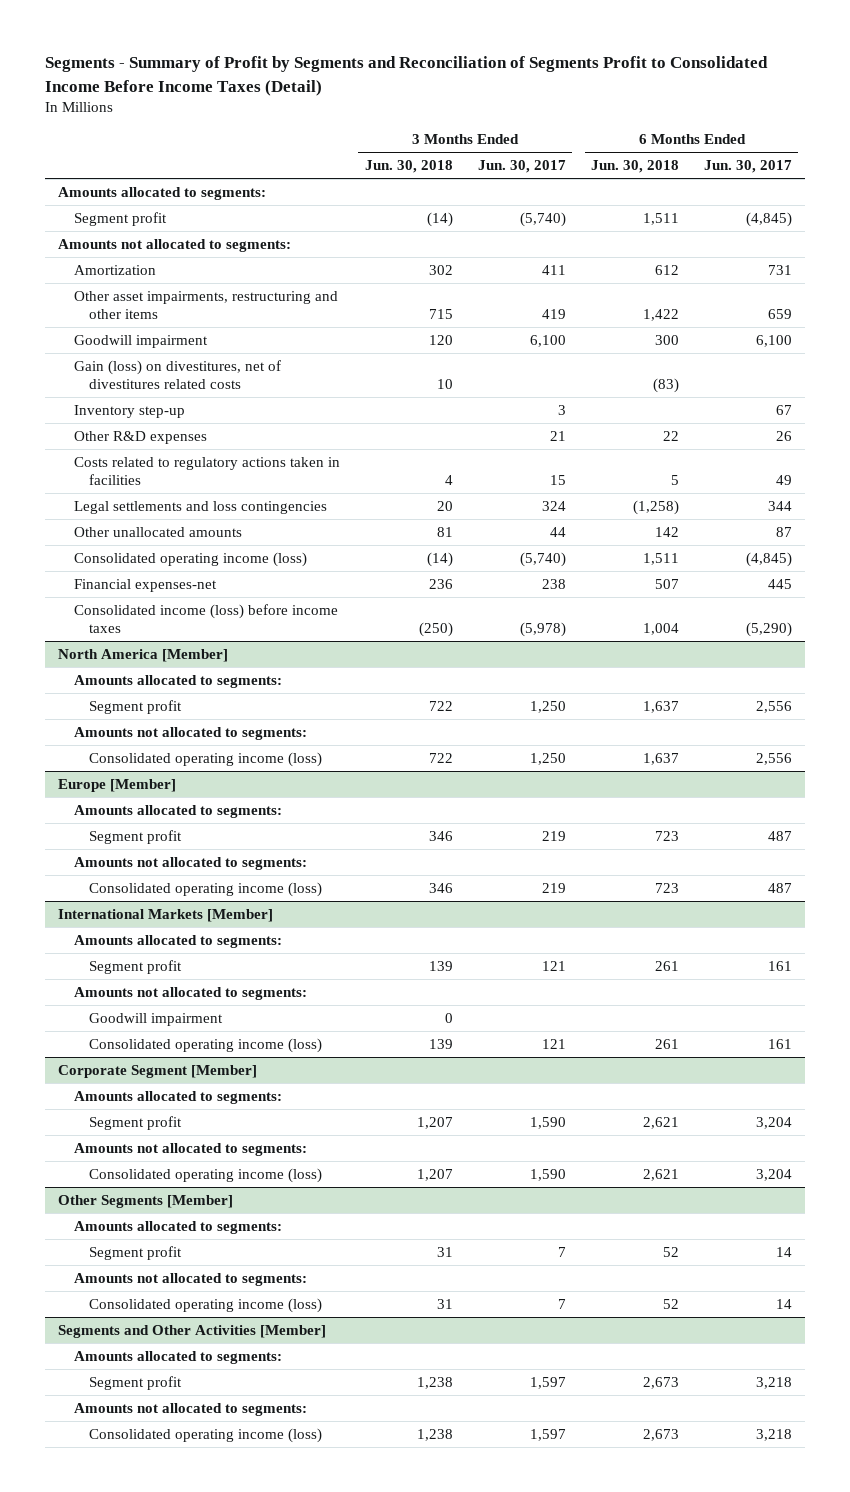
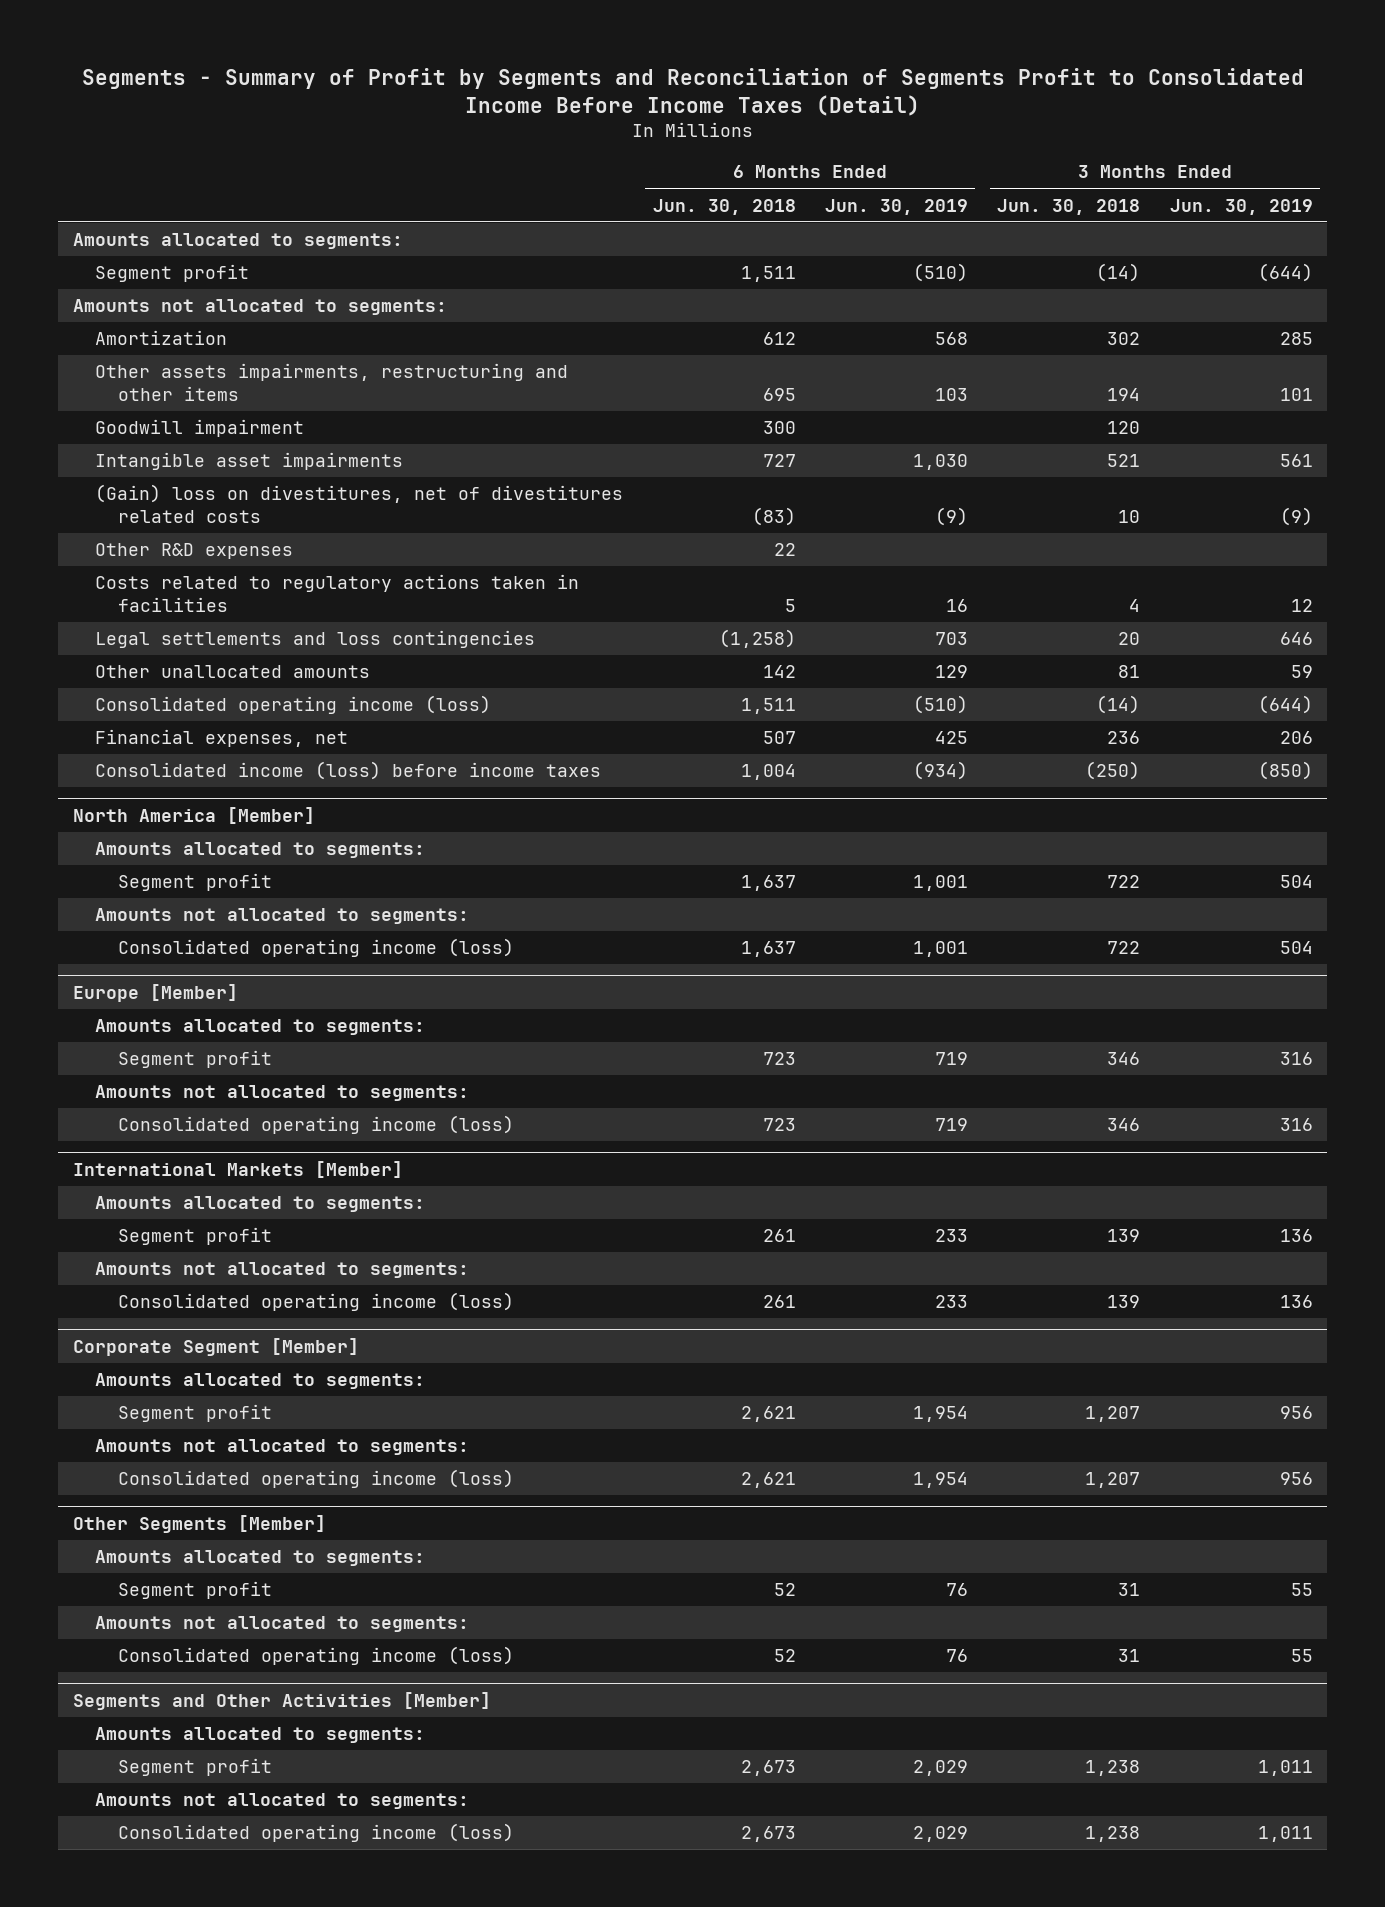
[477,160,566,174] Jun. 30, 2017 -> none
[704,160,793,174] Jun. 30, 2017 -> none
none -> [824,198,968,215] Jun. 30, 2019
none -> [1169,198,1313,215] Jun. 30, 2019
[73,290,338,320] Other asset impairments, restructuring and other items -> [95,363,569,402] Other assets impairments, restructuring and other items
[428,309,453,320] 715 -> [1107,388,1141,402] 194
[643,309,680,322] 1,422 -> [762,388,796,402] 695
[73,404,185,418] Inventory step-up -> none
none -> [95,452,404,471] Intangible asset impairments
[73,359,281,390] Gain (loss) on divestitures, net of divestitures related costs -> [95,484,624,524] (Gain) loss on divestitures, net of divestitures related costs
[73,578,217,592] Financial expenses-net -> [95,729,349,748] Financial expenses, net
[89,1012,224,1026] Goodwill impairment -> none

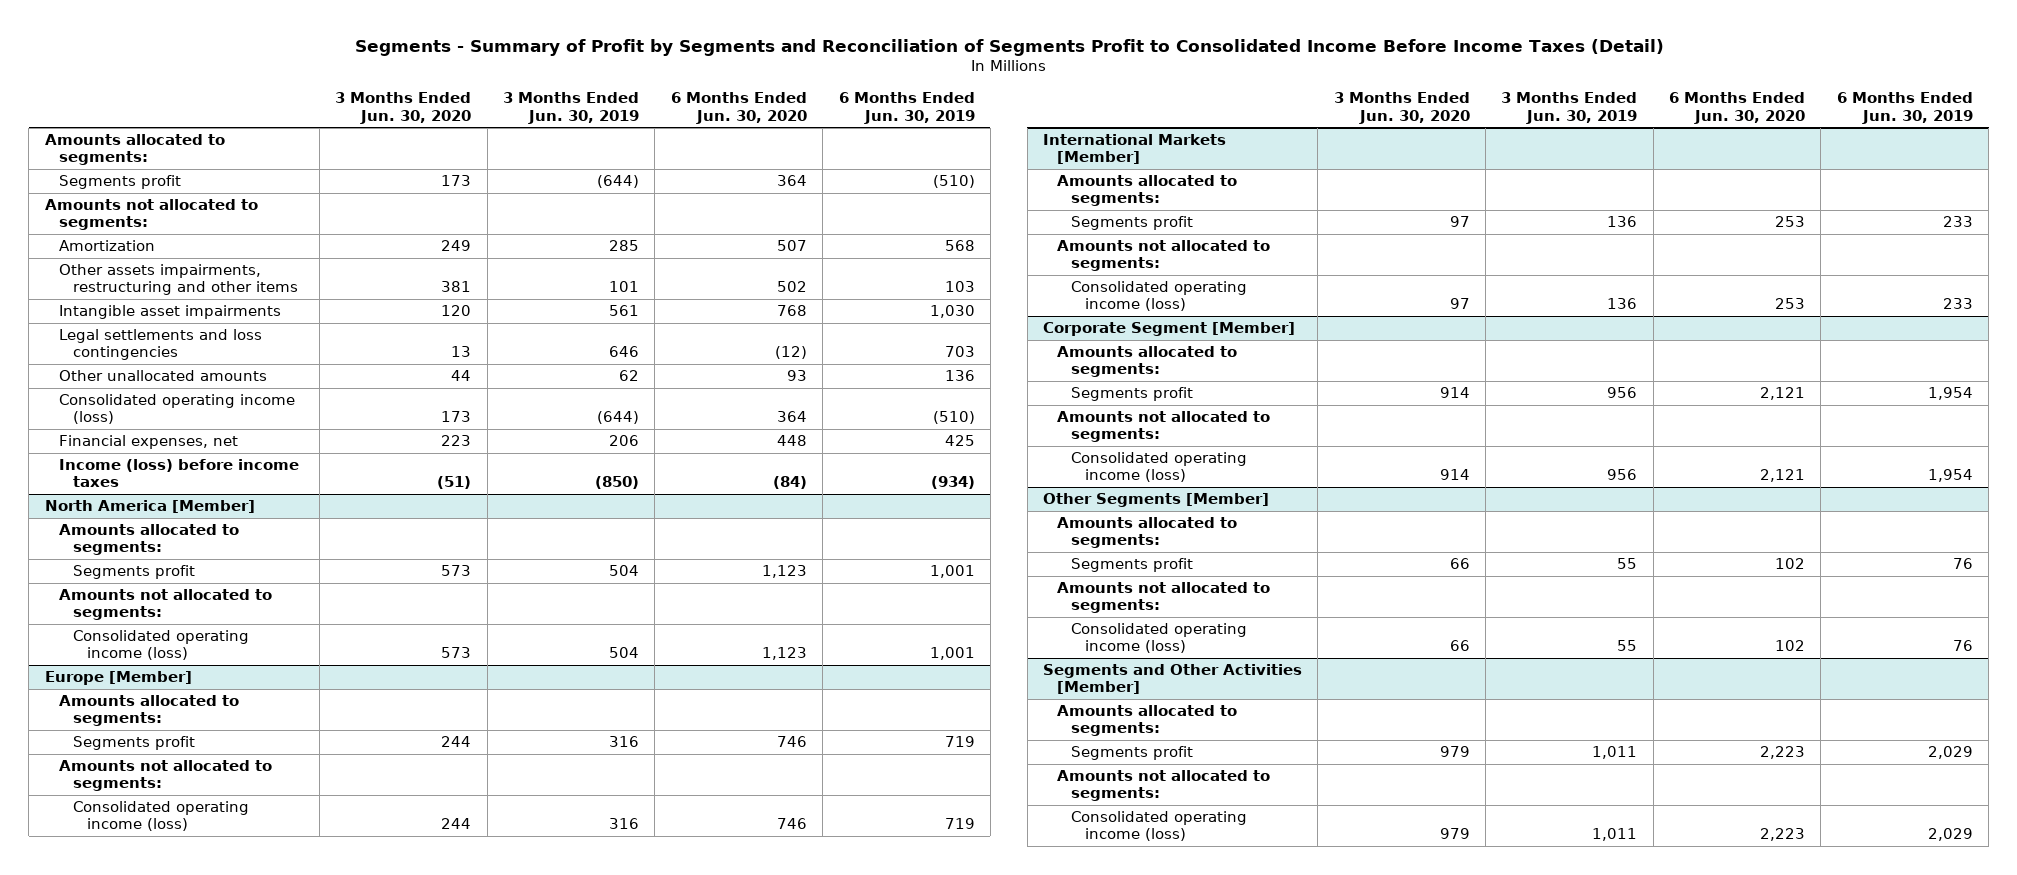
[652,198,796,215] Jun. 30, 2018 -> none
[997,198,1141,215] Jun. 30, 2018 -> none
none -> [335,92,472,124] 3 Months Ended Jun. 30, 2020
none -> [670,92,807,124] 6 Months Ended Jun. 30, 2020
[95,264,250,283] Segment profit -> [58,175,181,190] Segments profit
[95,419,305,438] Goodwill impairment -> none
[95,484,624,524] (Gain) loss on divestitures, net of divestitures related costs -> none
[95,543,294,560] Other R&D expenses -> none
[95,574,580,613] Costs related to regulatory actions taken in facilities -> none
[934,665,968,679] 129 -> [944,370,975,382] 136
[1290,665,1313,679] 59 -> [619,370,640,382] 62
[95,761,602,781] Consolidated income (loss) before income taxes -> [58,459,299,488] Income (loss) before income taxes
[117,873,272,892] Segment profit -> [72,565,195,580] Segments profit
[117,1050,272,1069] Segment profit -> [72,736,195,751] Segments profit
[117,1227,272,1246] Segment profit -> [1070,216,1193,231] Segments profit
[117,1404,272,1423] Segment profit -> [1070,387,1193,402] Segments profit
[117,1581,272,1600] Segment profit -> [1070,558,1193,573] Segments profit
[117,1758,272,1777] Segment profit -> [1070,746,1193,761] Segments profit

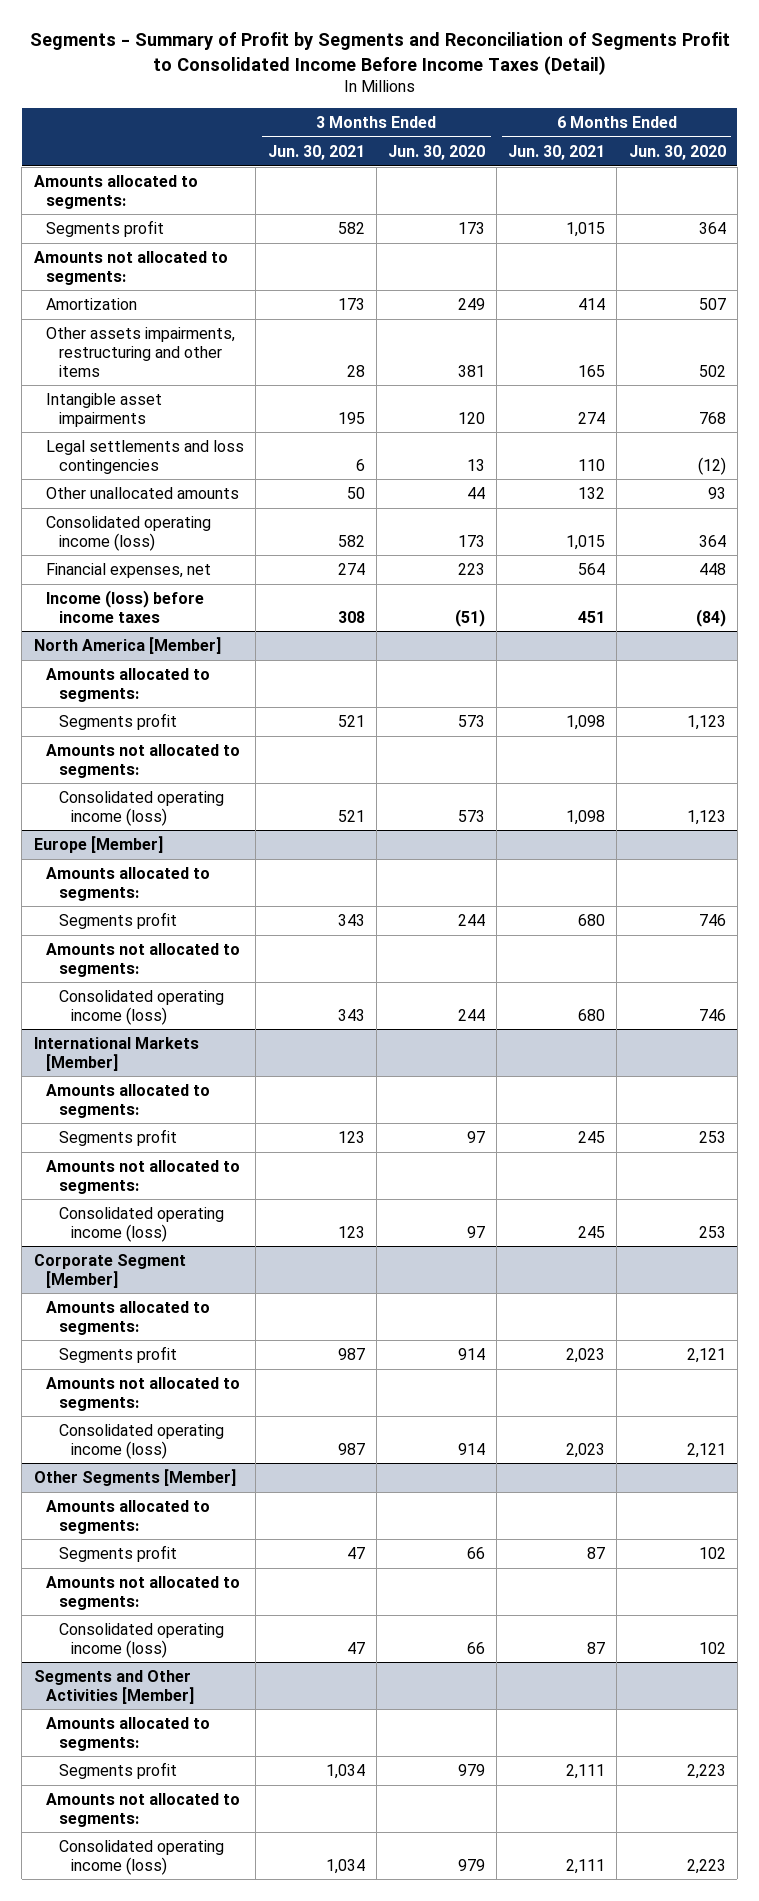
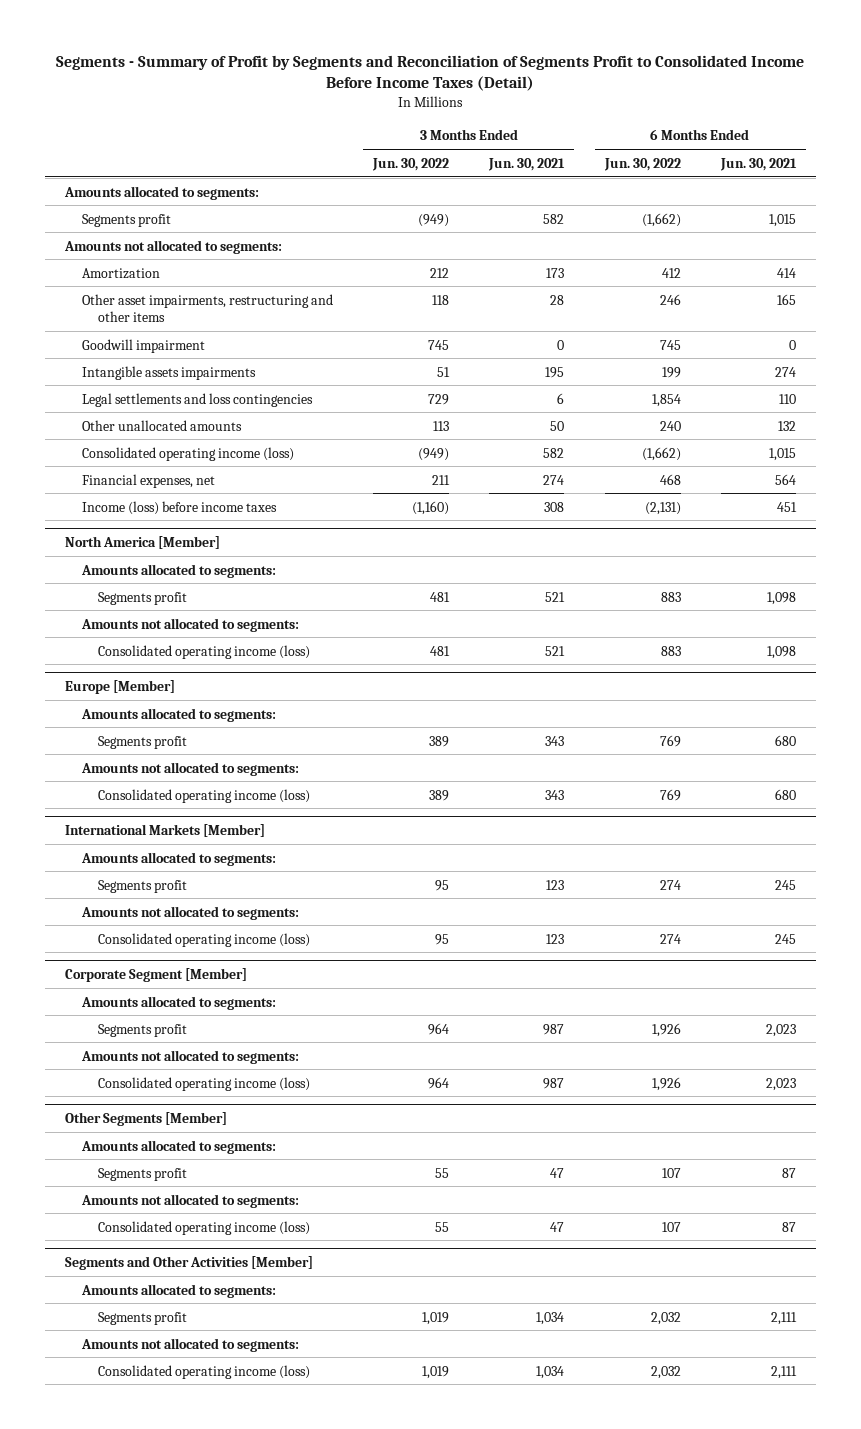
[387,144,485,160] Jun. 30, 2020 -> none
[628,144,726,160] Jun. 30, 2020 -> none
none -> [371,157,449,171] Jun. 30, 2022
none -> [603,157,681,171] Jun. 30, 2022
[46,326,236,377] Other assets impairments, restructuring and other items -> [81,293,333,322] Other asset impairments, restructuring and other items
none -> [81,338,205,353] Goodwill impairment
[46,392,163,427] Intangible asset impairments -> [81,365,256,380] Intangible assets impairments

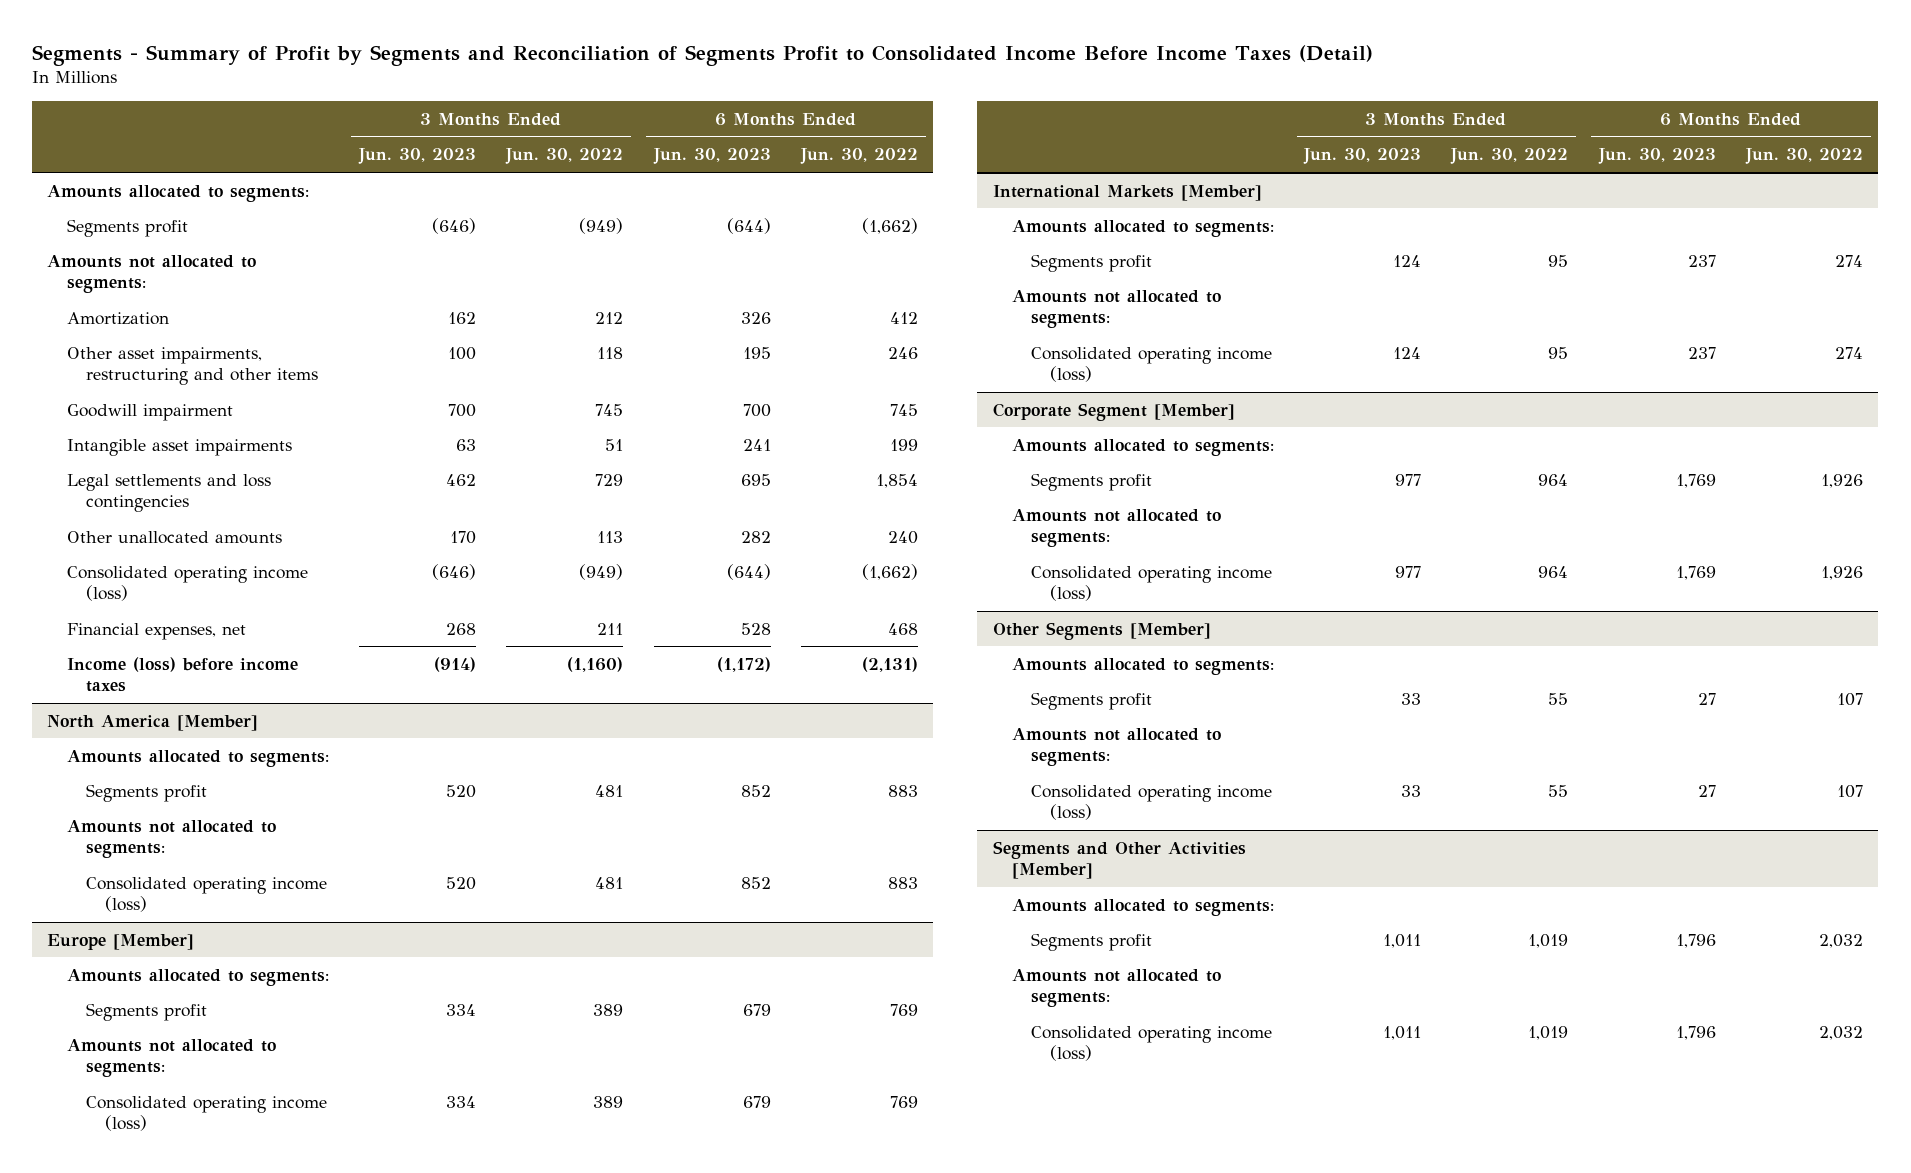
[488,157,566,171] Jun. 30, 2021 -> none
[720,157,798,171] Jun. 30, 2021 -> none
none -> [357,148,476,165] Jun. 30, 2023
none -> [652,148,771,165] Jun. 30, 2023
[81,365,256,380] Intangible assets impairments -> [66,438,292,456] Intangible asset impairments

